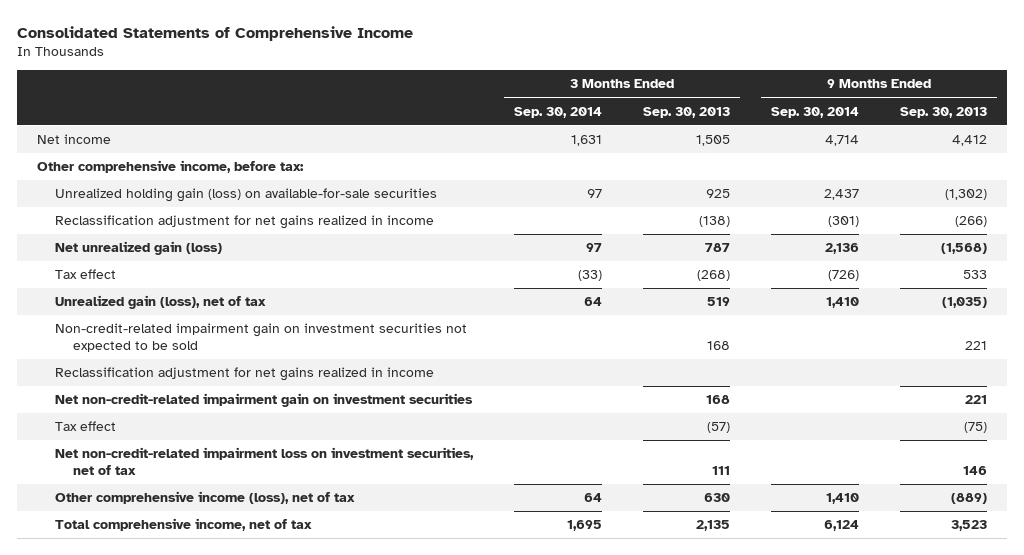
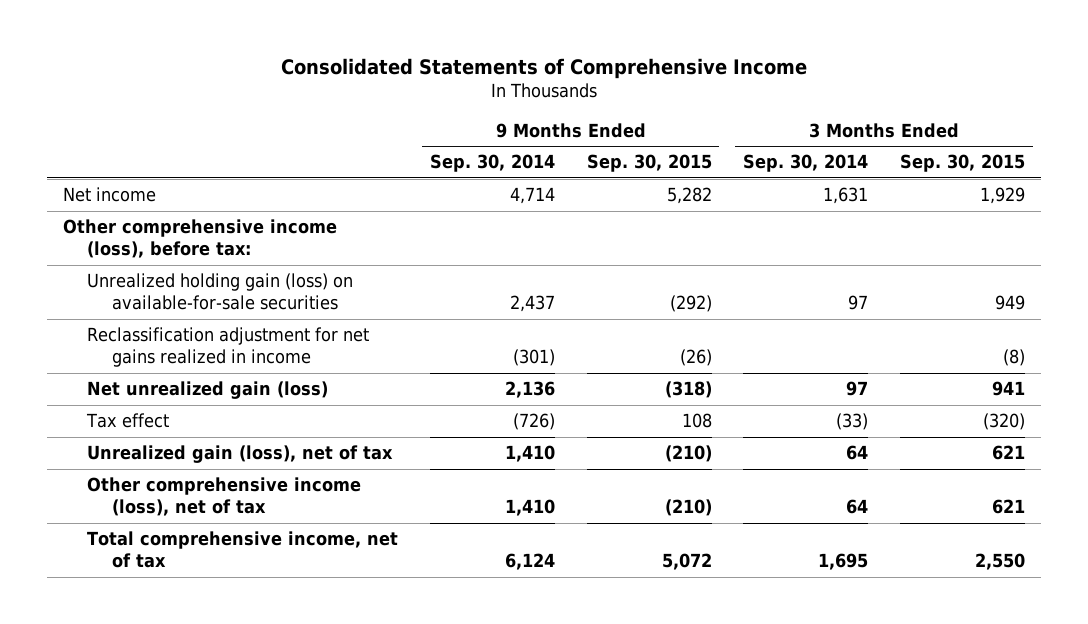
[643,106,731,118] Sep. 30, 2013 -> none
[899,106,987,118] Sep. 30, 2013 -> none
none -> [586,154,712,173] Sep. 30, 2015
none -> [899,154,1025,173] Sep. 30, 2015
[37,160,305,174] Other comprehensive income, before tax: -> [63,219,338,259] Other comprehensive income (loss), before tax:
[55,323,468,353] Non-credit-related impairment gain on investment securities not expected to be sold -> none
[55,367,435,382] Reclassification adjustment for net gains realized in income -> none
[55,393,474,408] Net non-credit-related impairment gain on investment securities -> none
[55,421,117,432] Tax effect -> none
[55,447,475,476] Net non-credit-related impairment loss on investment securities, net of tax -> none

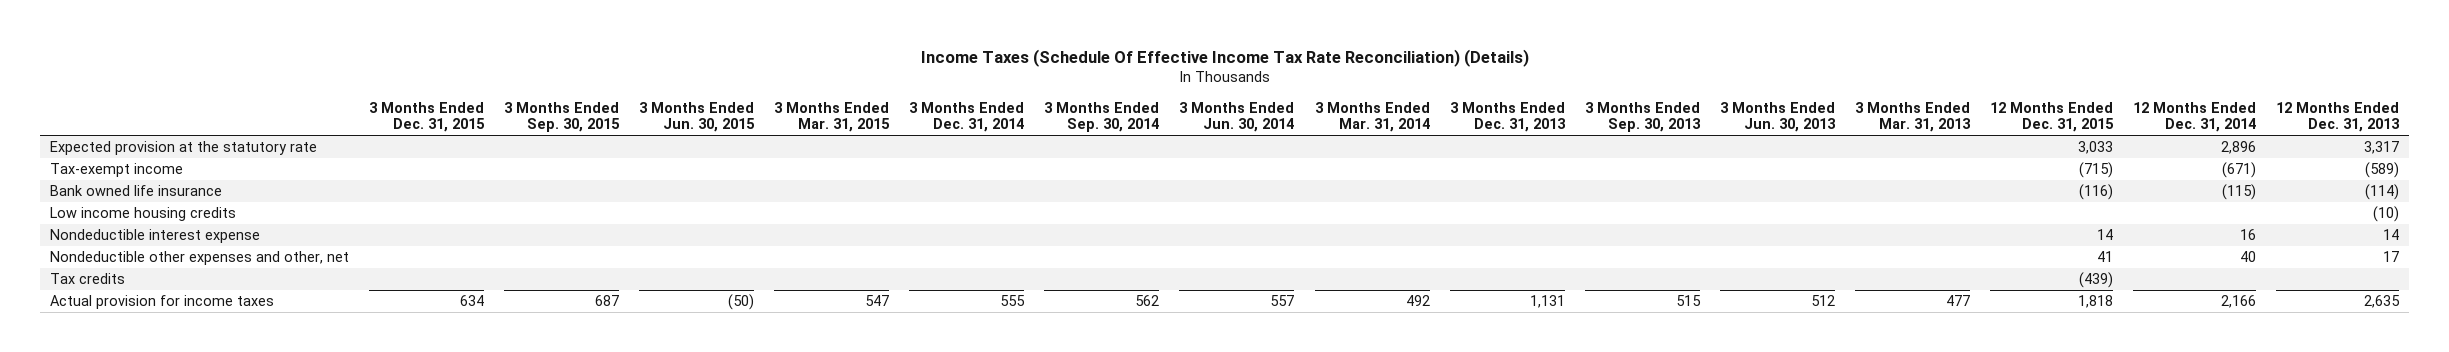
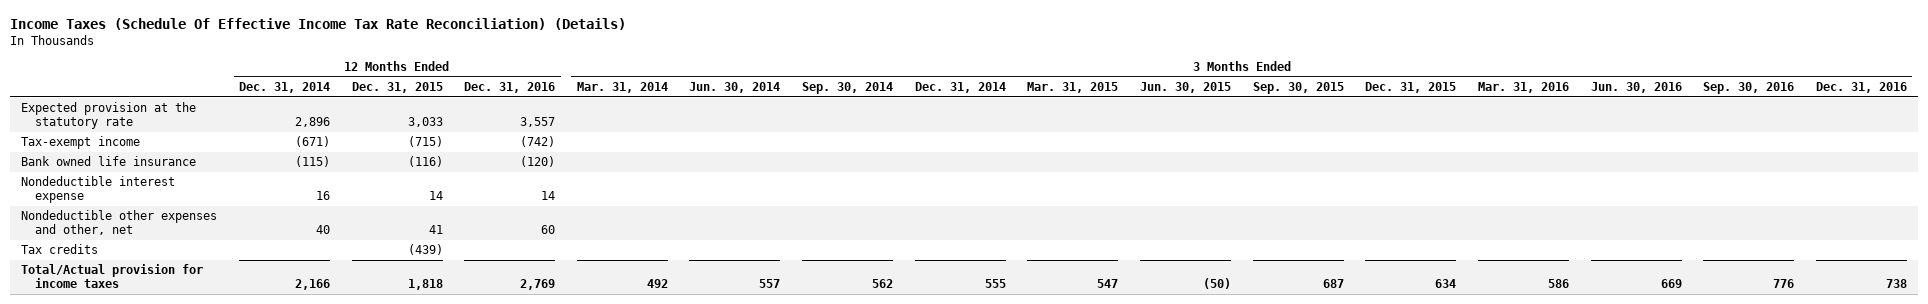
[1449,101,1566,133] 3 Months Ended Dec. 31, 2013 -> none
[1584,101,1701,133] 3 Months Ended Sep. 30, 2013 -> none
[1719,101,1836,133] 3 Months Ended Jun. 30, 2013 -> none
[1854,101,1971,133] 3 Months Ended Mar. 31, 2013 -> none
[2275,101,2400,133] 12 Months Ended Dec. 31, 2013 -> none
none -> [464,81,556,93] Dec. 31, 2016
none -> [1478,81,1570,93] Mar. 31, 2016
none -> [1590,81,1682,93] Jun. 30, 2016
none -> [1703,81,1795,94] Sep. 30, 2016
none -> [1815,81,1907,93] Dec. 31, 2016
[50,207,237,222] Low income housing credits -> none
[50,295,275,310] Actual provision for income taxes -> [21,264,204,288] Total/Actual provision for income taxes

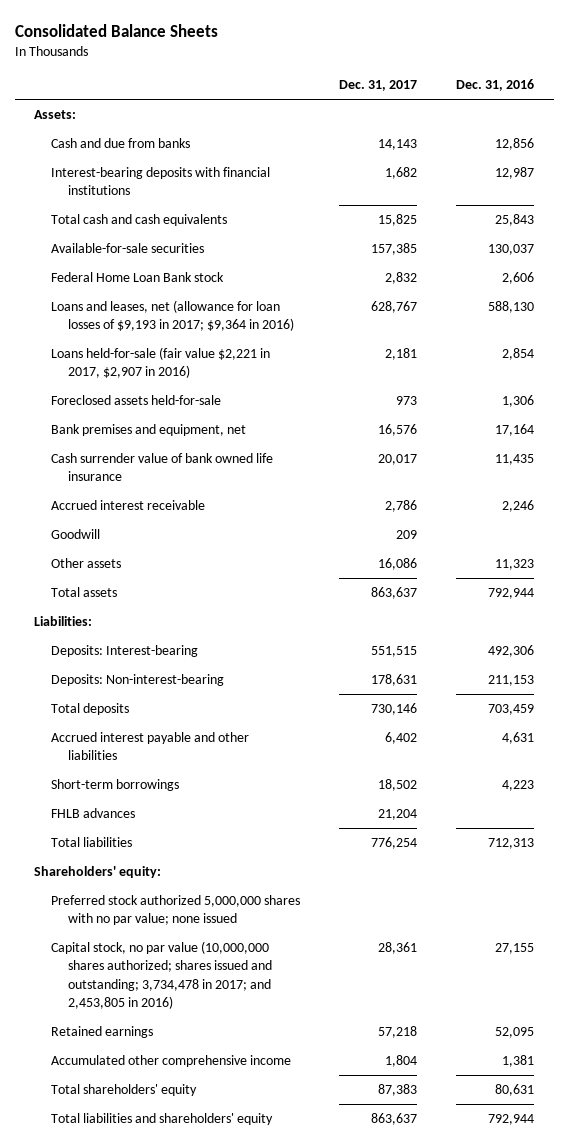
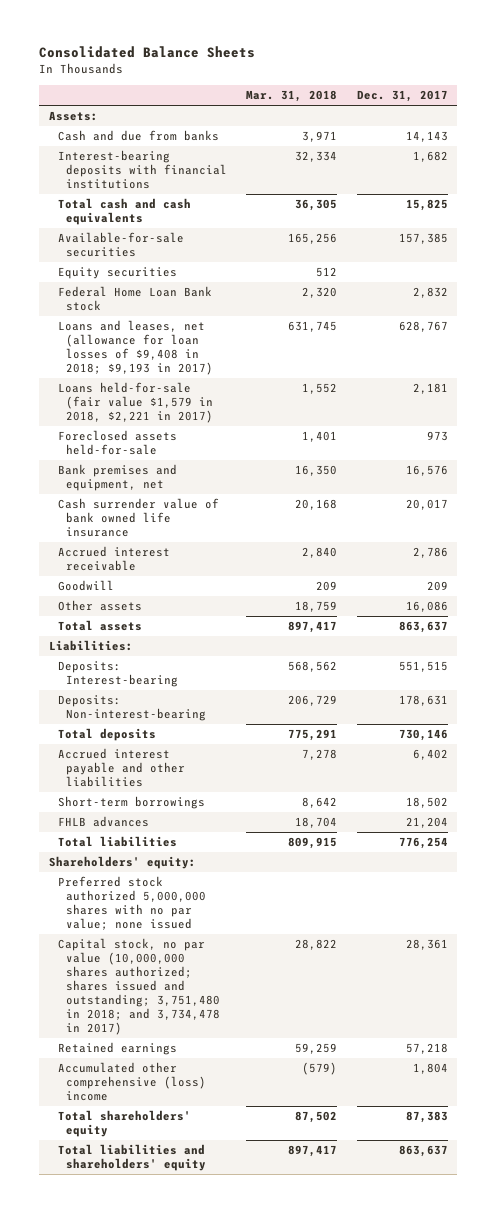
[456,79,535,92] Dec. 31, 2016 -> none
none -> [246,90,338,103] Mar. 31, 2018
none -> [57,267,177,280] Equity securities
[51,300,295,332] Loans and leases, net (allowance for loan losses of $9,193 in 2017; $9,364 in 2016) -> [57,320,214,375] Loans and leases, net (allowance for loan losses of $9,408 in 2018; $9,193 in 2017)
[51,347,271,379] Loans held-for-sale (fair value $2,221 in 2017, $2,907 in 2016) -> [57,382,214,424] Loans held-for-sale (fair value $1,579 in 2018, $2,221 in 2017)
[51,941,273,1009] Capital stock, no par value (10,000,000 shares authorized; shares issued and outstanding; 3,734,478 in 2017; and 2,453,805 in 2016) -> [57,938,221,1035] Capital stock, no par value (10,000,000 shares authorized; shares issued and outstanding; 3,751,480 in 2018; and 3,734,478 in 2017)
[51,1055,292,1068] Accumulated other comprehensive income -> [57,1062,207,1102] Accumulated other comprehensive (loss) income

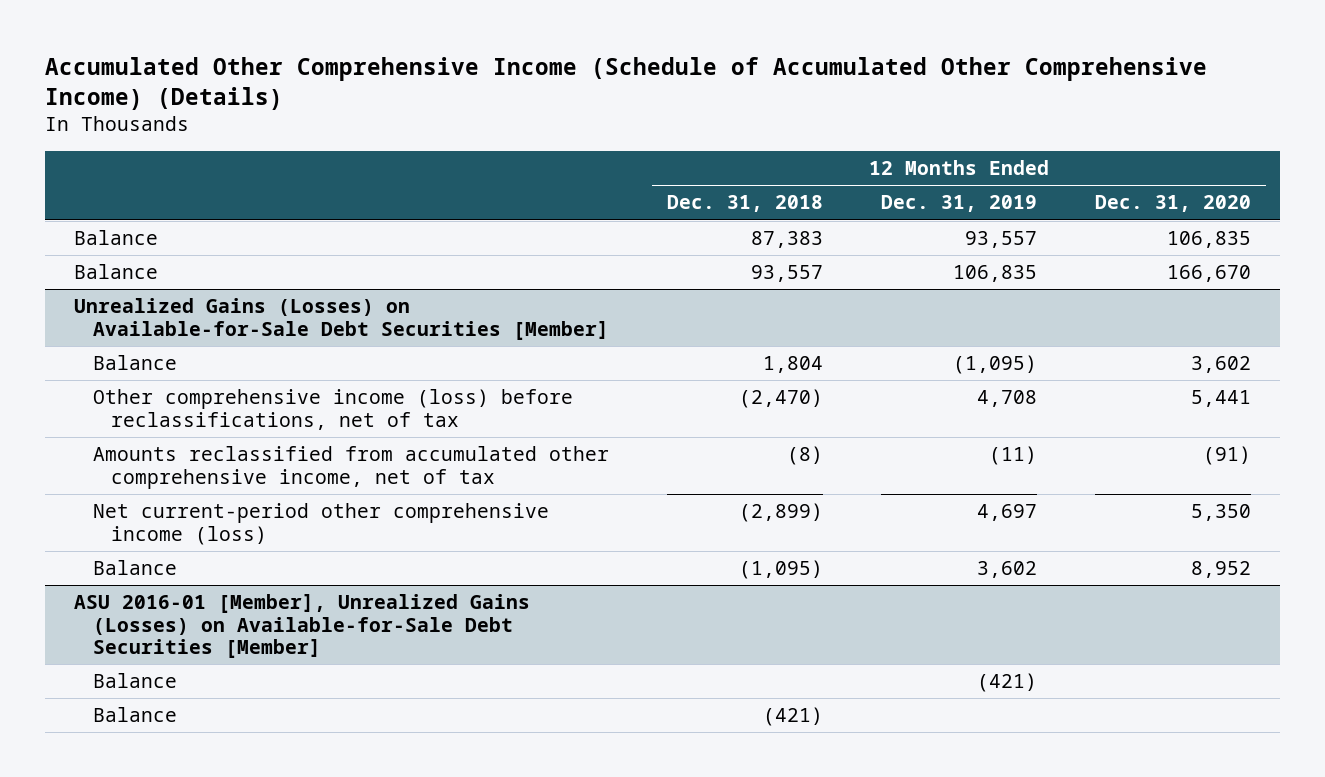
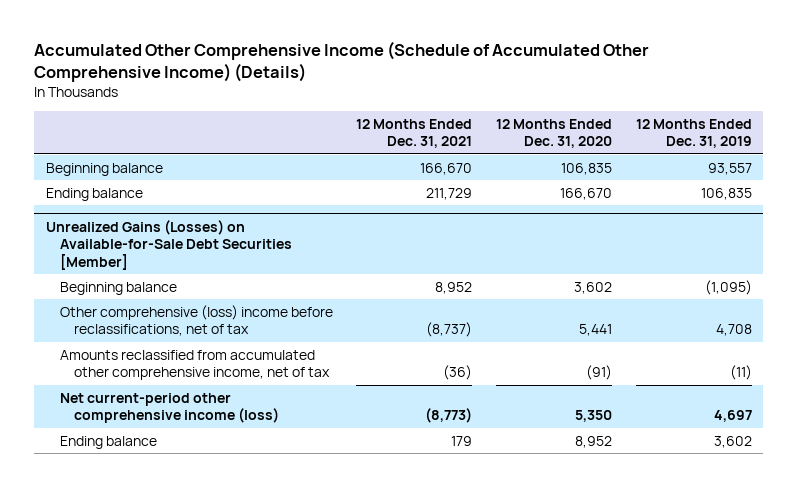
[666,195,823,213] Dec. 31, 2018 -> none
none -> [356,118,473,149] 12 Months Ended Dec. 31, 2021
[74,230,159,246] Balance -> [45,162,163,176] Beginning balance
[74,264,159,280] Balance -> [45,187,143,201] Ending balance
[92,355,177,371] Balance -> [59,281,177,295] Beginning balance
[92,389,573,430] Other comprehensive income (loss) before reclassifications, net of tax -> [59,304,333,337] Other comprehensive (loss) income before reclassifications, net of tax
[74,594,531,659] ASU 2016-01 [Member], Unrealized Gains (Losses) on Available-for-Sale Debt Securities [Member] -> none
[92,673,177,689] Balance -> none
[92,707,177,723] Balance -> none
[92,560,177,576] Balance -> [59,435,157,449] Ending balance

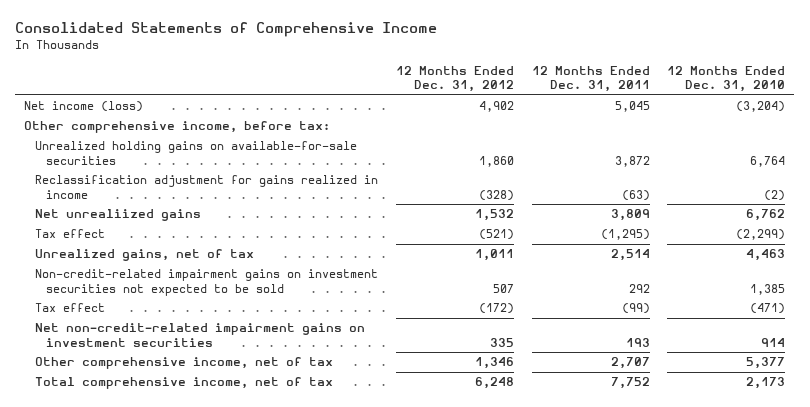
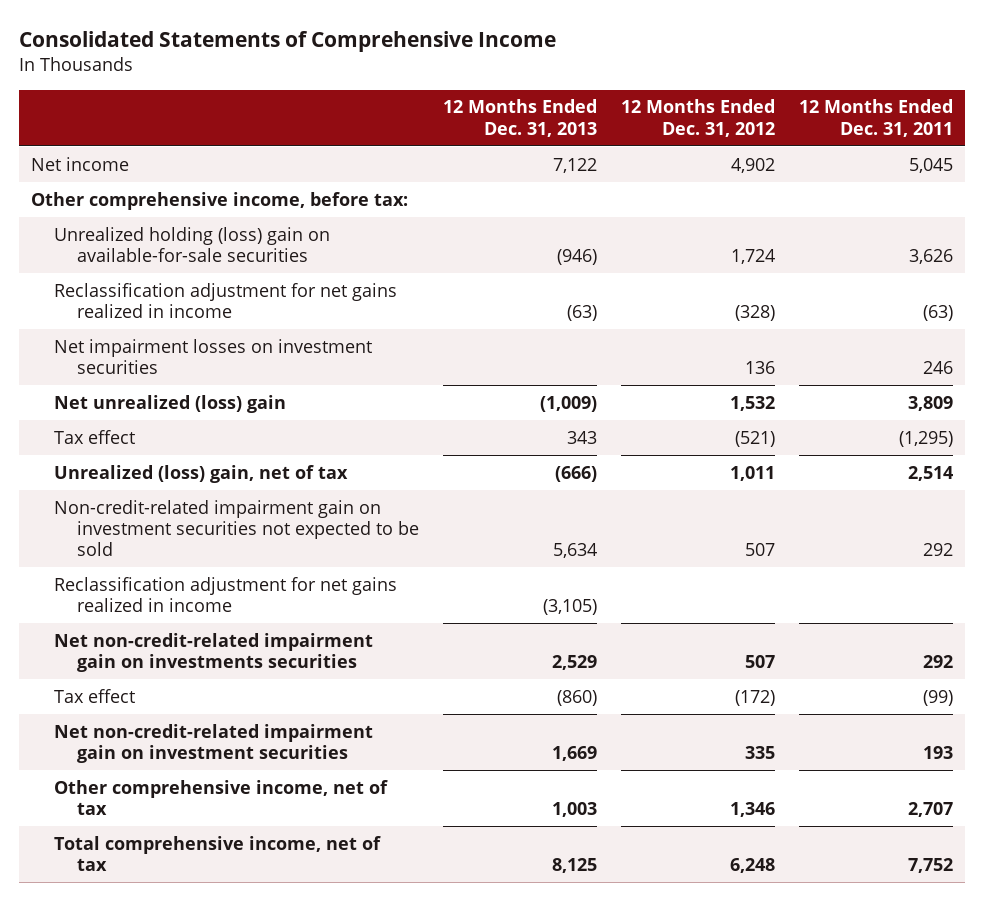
[667,65,786,92] 12 Months Ended Dec. 31, 2010 -> none
none -> [443,99,598,137] 12 Months Ended Dec. 31, 2013
[24,101,144,113] Net income (loss) -> [30,156,129,171] Net income
[35,141,358,165] Unrealized holding gains on available-for-sale securities -> [54,226,331,263] Unrealized holding (loss) gain on available-for-sale securities
[478,155,514,167] 1,860 -> [731,249,776,265] 1,724
[614,155,650,167] 3,872 -> [909,249,954,265] 3,626
[35,175,379,199] Reclassification adjustment for gains realized in income -> [54,282,398,319] Reclassification adjustment for net gains realized in income
none -> [54,338,373,375] Net impairment losses on investment securities
[35,209,202,222] Net unrealiized gains -> [54,394,287,413] Net unrealized (loss) gain
[35,249,255,262] Unrealized gains, net of tax -> [54,464,349,483] Unrealized (loss) gain, net of tax
[35,269,379,296] Non-credit-related impairment gains on investment securities not expected to be sold -> [54,499,420,557] Non-credit-related impairment gain on investment securities not expected to be sold
none -> [54,576,398,613] Reclassification adjustment for net gains realized in income
none -> [54,632,374,673] Net non-credit-related impairment gain on investments securities
[35,323,366,347] Net non-credit-related impairment gains on investment securities -> [54,723,374,764] Net non-credit-related impairment gain on investment securities

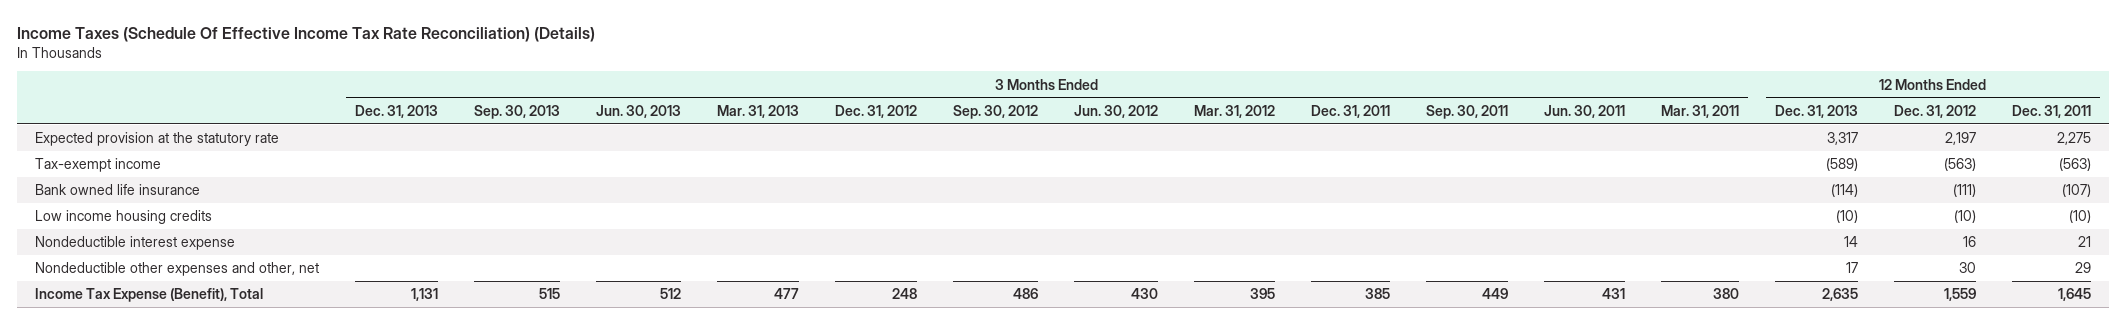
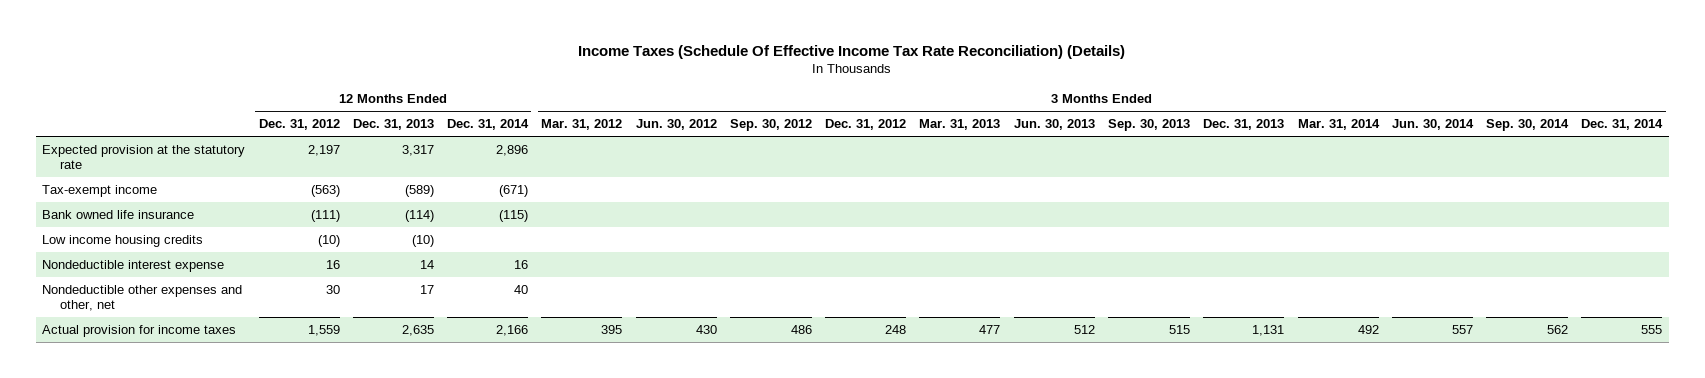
[1311,104,1391,118] Dec. 31, 2011 -> none
[1426,104,1509,119] Sep. 30, 2011 -> none
[1544,104,1626,118] Jun. 30, 2011 -> none
[1661,104,1740,118] Mar. 31, 2011 -> none
[2012,104,2092,118] Dec. 31, 2011 -> none
none -> [447,119,530,131] Dec. 31, 2014
none -> [1297,119,1380,131] Mar. 31, 2014
none -> [1391,119,1474,131] Jun. 30, 2014
none -> [1486,119,1570,132] Sep. 30, 2014
none -> [1581,119,1664,131] Dec. 31, 2014
[35,288,264,303] Income Tax Expense (Benefit), Total -> [42,324,237,337] Actual provision for income taxes

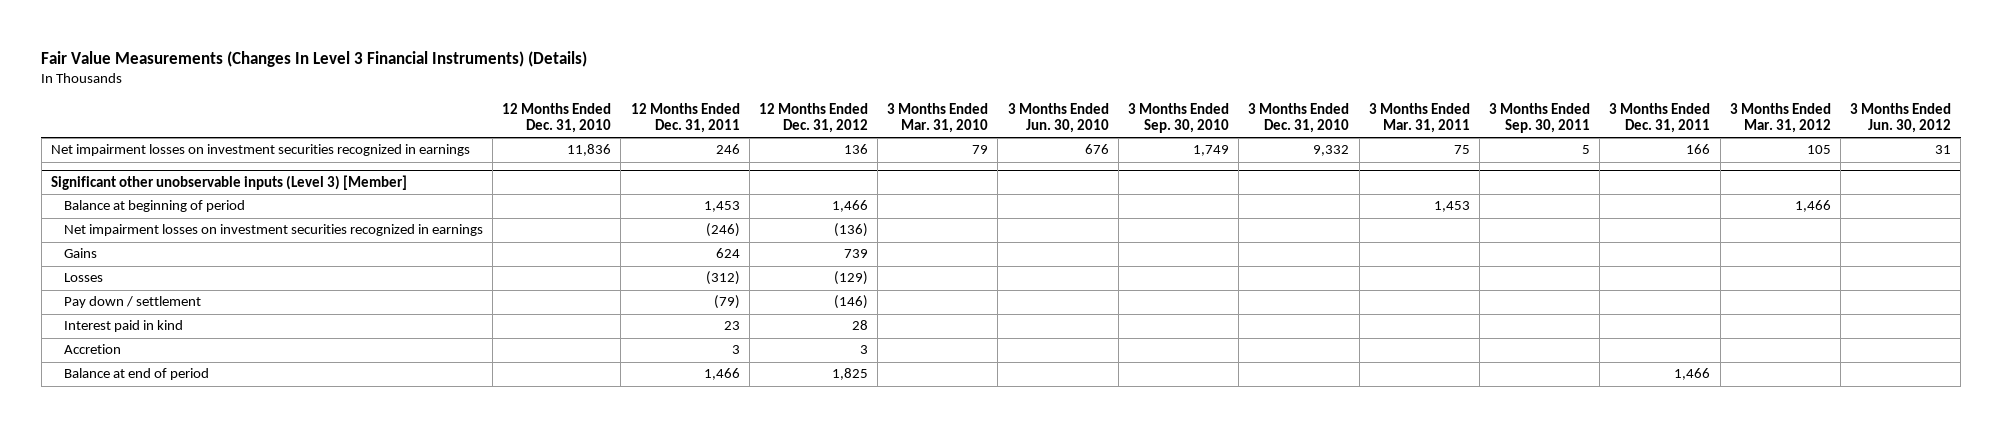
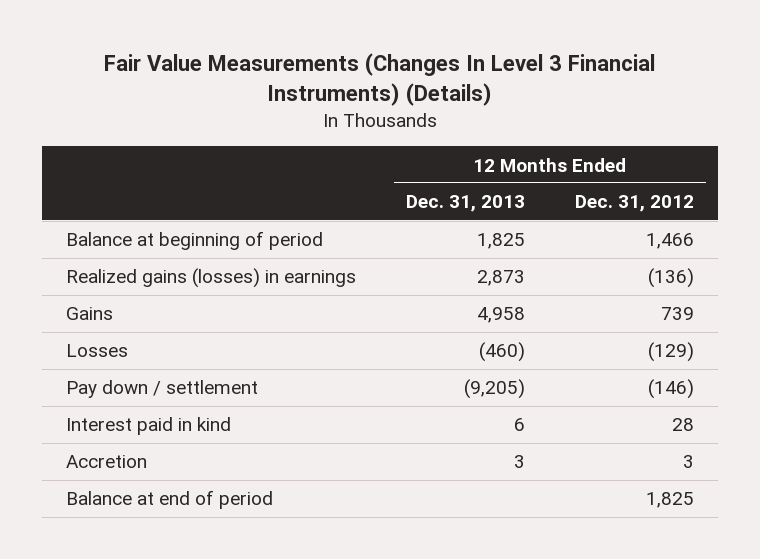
[502,102,612,134] 12 Months Ended Dec. 31, 2010 -> none
[630,102,740,134] 12 Months Ended Dec. 31, 2011 -> none
[887,102,989,134] 3 Months Ended Mar. 31, 2010 -> none
[1007,102,1109,134] 3 Months Ended Jun. 30, 2010 -> none
[1128,102,1230,134] 3 Months Ended Sep. 30, 2010 -> none
[1248,102,1350,134] 3 Months Ended Dec. 31, 2010 -> none
[1368,102,1470,134] 3 Months Ended Mar. 31, 2011 -> none
[1489,102,1591,134] 3 Months Ended Sep. 30, 2011 -> none
[1609,102,1711,134] 3 Months Ended Dec. 31, 2011 -> none
[1729,102,1831,134] 3 Months Ended Mar. 31, 2012 -> none
[1850,102,1952,134] 3 Months Ended Jun. 30, 2012 -> none
none -> [405,195,525,213] Dec. 31, 2013
[50,144,470,157] Net impairment losses on investment securities recognized in earnings -> none
[50,174,407,190] Significant other unobservable inputs (Level 3) [Member] -> none
[63,224,483,237] Net impairment losses on investment securities recognized in earnings -> [66,268,357,289] Realized gains (losses) in earnings

